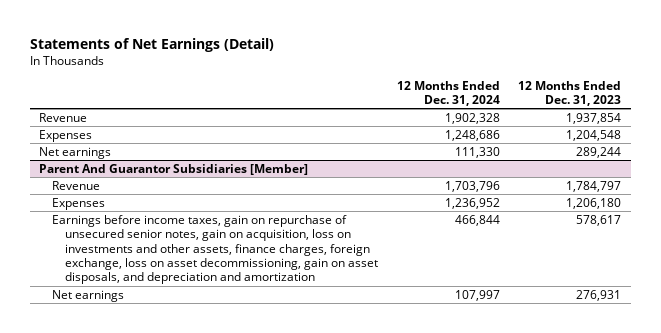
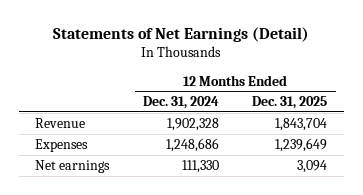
[518,80,622,106] 12 Months Ended Dec. 31, 2023 -> none
none -> [252,96,328,110] Dec. 31, 2025
[39,163,309,175] Parent And Guarantor Subsidiaries [Member] -> none
[52,180,101,190] Revenue -> none
[52,197,106,210] Expenses -> none
[52,214,378,285] Earnings before income taxes, gain on repurchase of unsecured senior notes, gain on acquisition, loss on investments and other assets, finance charges, foreign exchange, loss on asset decommissioning, gain on asset disposals, and depreciation and amortization -> none
[52,289,125,302] Net earnings -> none

